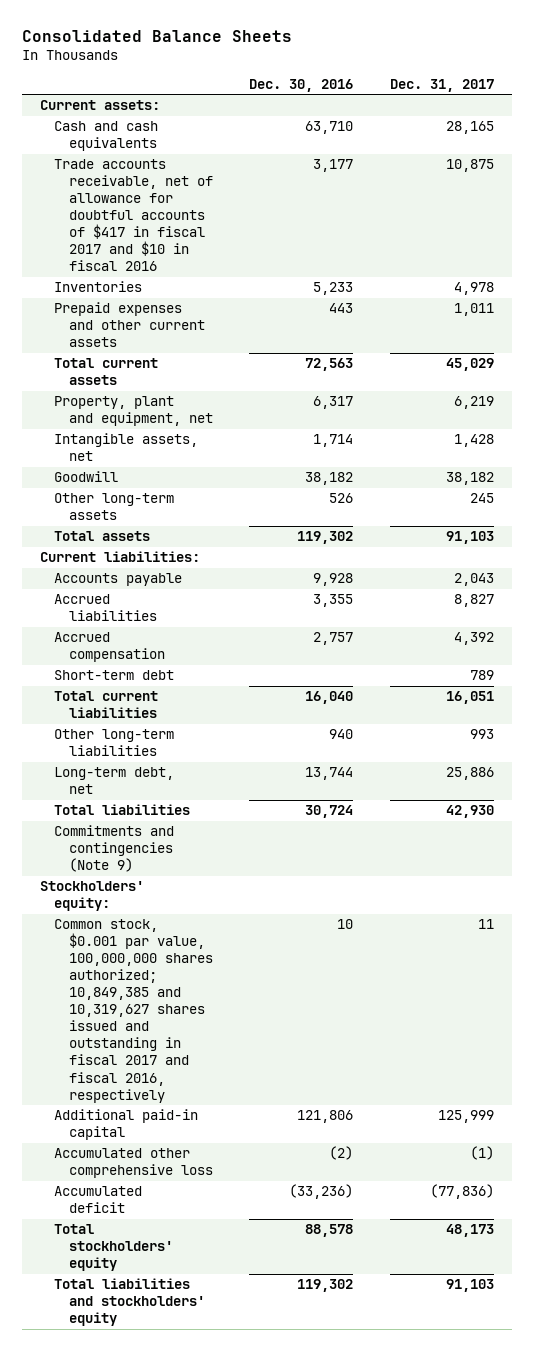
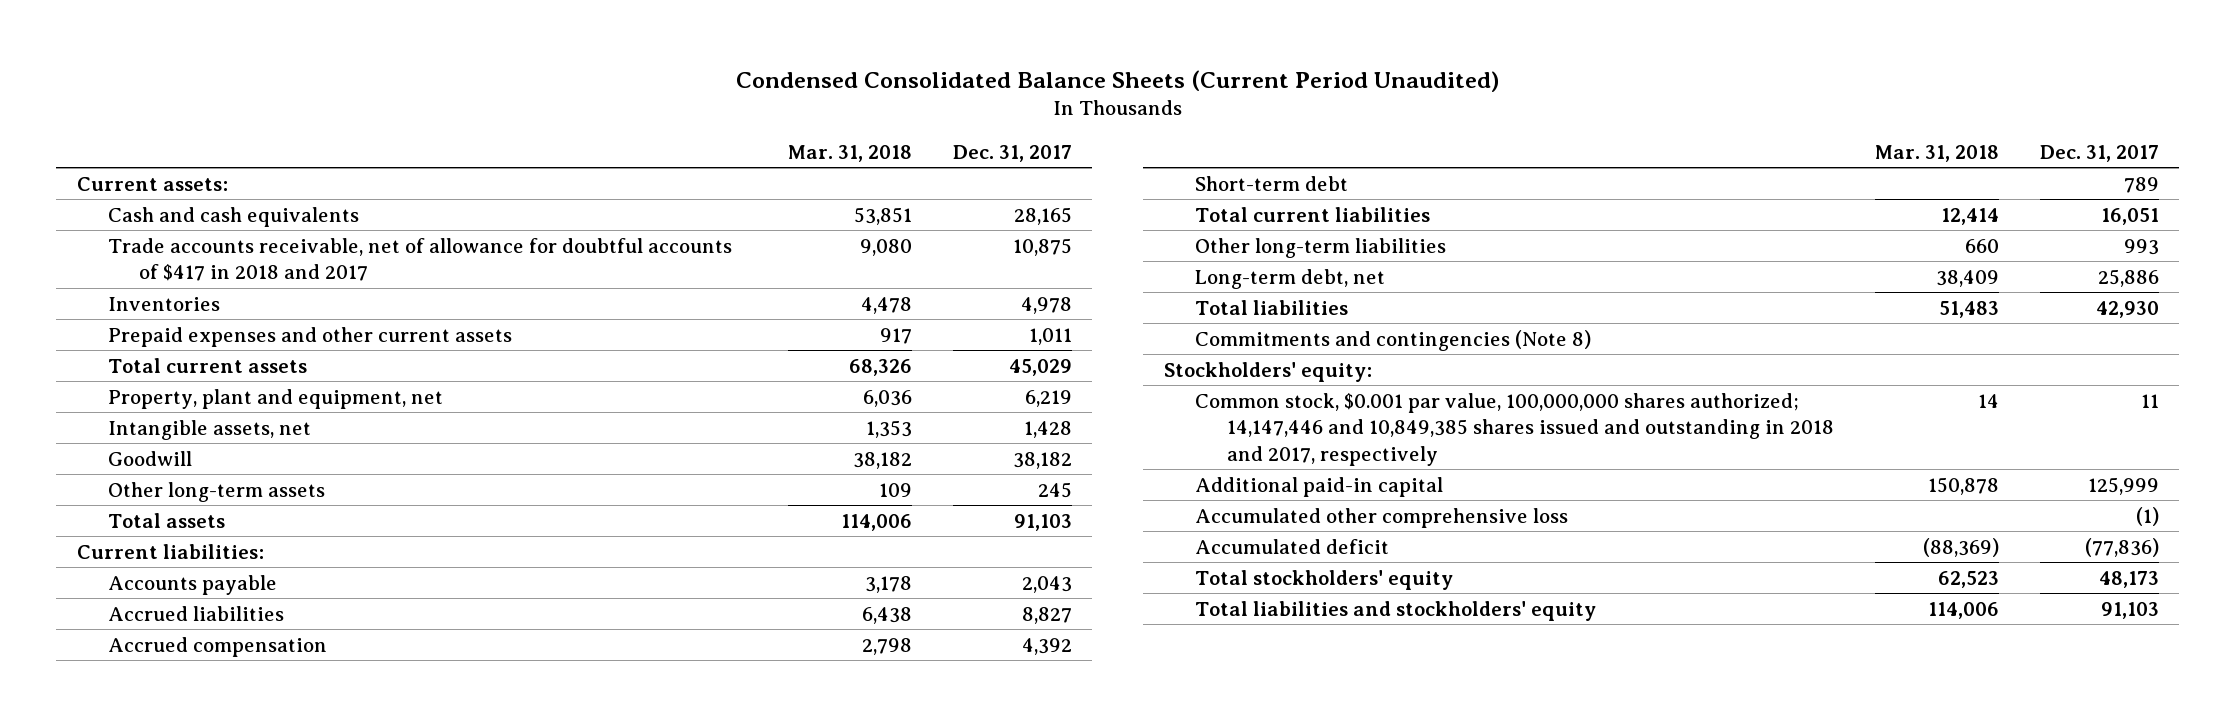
[21,30,292,43] Consolidated Balance Sheets -> [735,69,1499,92] Condensed Consolidated Balance Sheets (Current Period Unaudited)
[249,78,354,92] Dec. 30, 2016 -> none
none -> [787,144,912,162] Mar. 31, 2018
[54,159,213,272] Trade accounts receivable, net of allowance for doubtful accounts of $417 in fiscal 2017 and $10 in fiscal 2016 -> [108,237,733,282] Trade accounts receivable, net of allowance for doubtful accounts of $417 in 2018 and 2017
[54,825,175,873] Commitments and contingencies (Note 9) -> [1195,329,1592,351] Commitments and contingencies (Note 8)
[54,919,213,1103] Common stock, $0.001 par value, 100,000,000 shares authorized; 10,849,385 and 10,319,627 shares issued and outstanding in fiscal 2017 and fiscal 2016, respectively -> [1195,392,1834,466] Common stock, $0.001 par value, 100,000,000 shares authorized; 14,147,446 and 10,849,385 shares issued and outstanding in 2018 and 2017, respectively

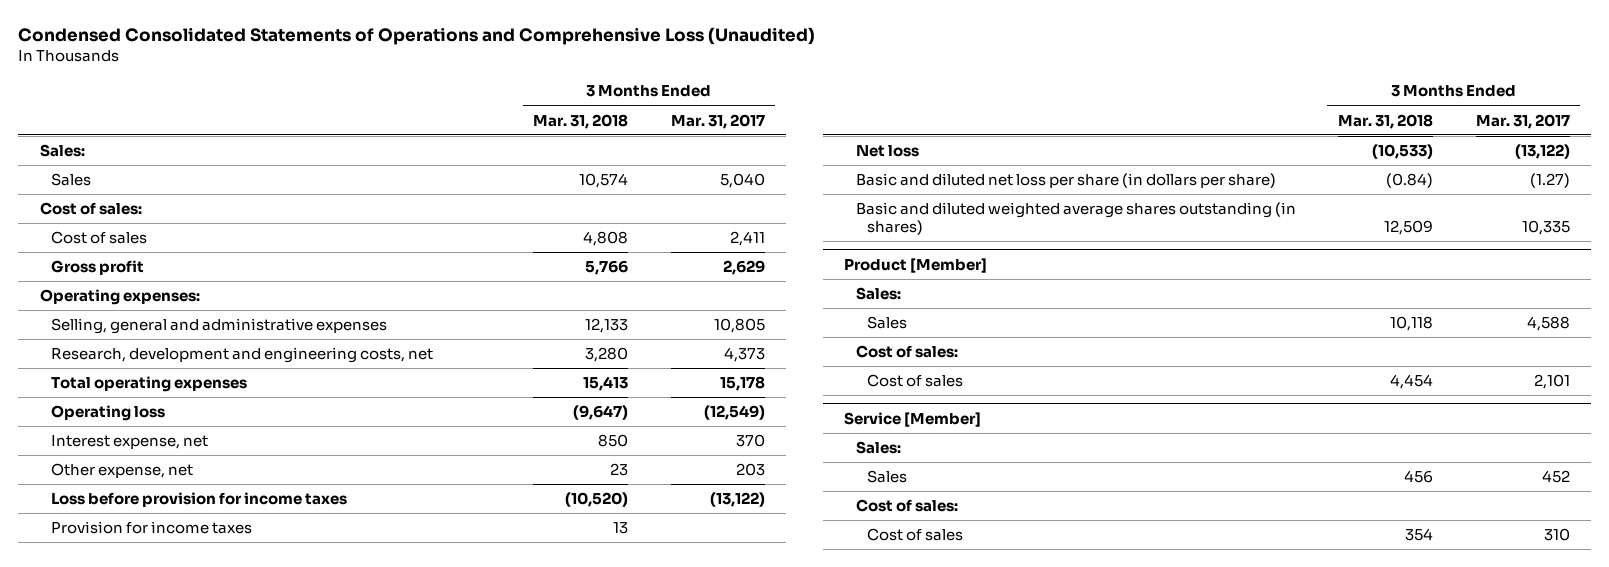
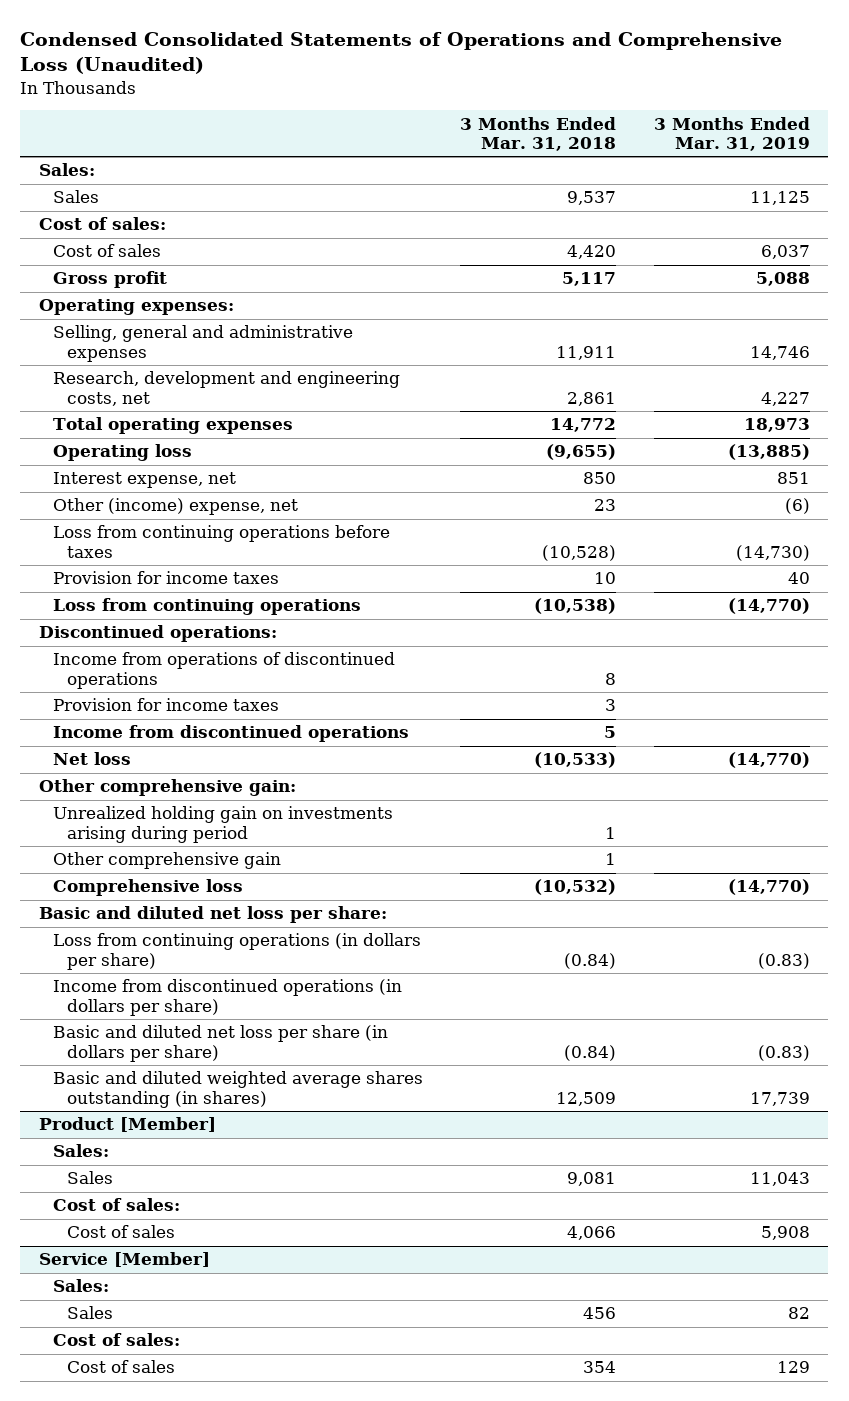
[670,113,765,129] Mar. 31, 2017 -> none
none -> [653,116,810,151] 3 Months Ended Mar. 31, 2019
[579,173,629,189] 10,574 -> [567,191,617,206] 9,537
[583,231,629,247] 4,808 -> [567,245,617,260] 4,420
[585,260,629,276] 5,766 -> [562,272,617,287] 5,117
[585,318,629,334] 12,133 -> [556,345,617,360] 11,911
[585,347,629,363] 3,280 -> [567,391,617,406] 2,861
[583,376,629,392] 15,413 -> [550,418,617,433] 14,772
[573,405,629,421] (9,647) -> [546,444,617,461] (9,655)
[50,463,193,479] Other expense, net -> [52,498,298,516] Other (income) expense, net
[50,492,347,508] Loss before provision for income taxes -> [52,525,390,558] Loss from continuing operations before taxes
[565,492,629,508] (10,520) -> [542,544,617,561] (10,528)
[613,522,629,535] 13 -> [594,572,617,585] 10
none -> [52,598,361,616] Loss from continuing operations
none -> [38,625,277,643] Discontinued operations:
none -> [52,652,395,689] Income from operations of discontinued operations
none -> [52,698,279,712] Provision for income taxes
none -> [52,725,409,743] Income from discontinued operations
none -> [38,779,296,797] Other comprehensive gain:
none -> [52,806,393,843] Unrealized holding gain on investments arising during period
none -> [52,852,281,870] Other comprehensive gain
none -> [52,879,243,897] Comprehensive loss
none -> [38,906,387,924] Basic and diluted net loss per share:
none -> [52,933,421,970] Loss from continuing operations (in dollars per share)
none -> [52,979,402,1016] Income from discontinued operations (in dollars per share)
[1390,316,1434,332] 10,118 -> [567,1172,617,1187] 9,081
[1390,374,1434,390] 4,454 -> [567,1226,617,1241] 4,066

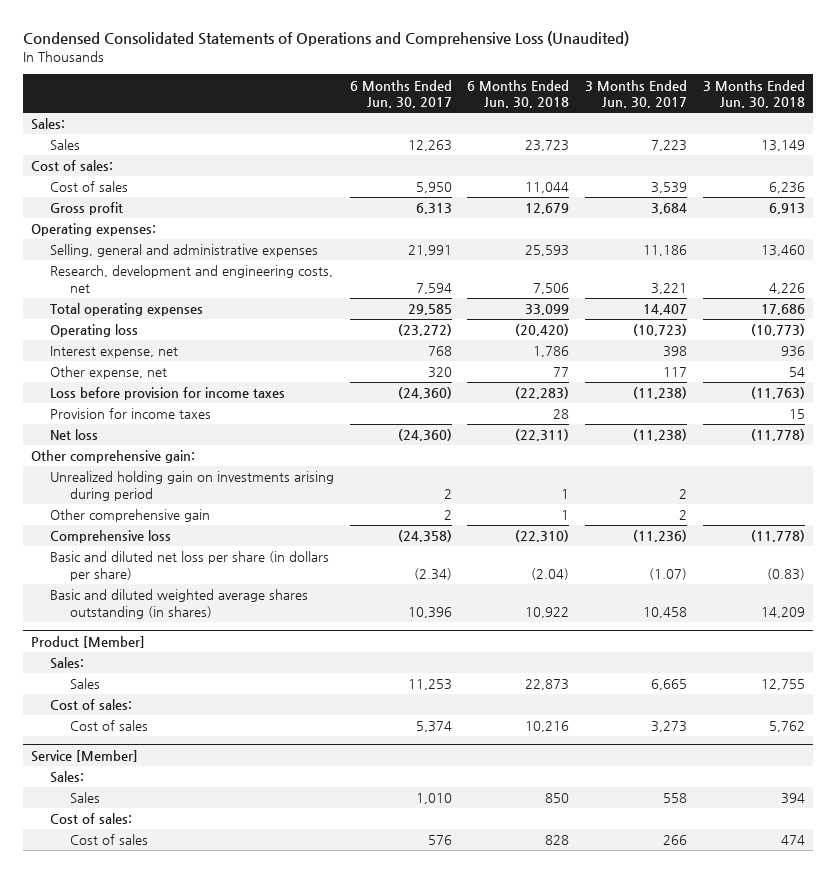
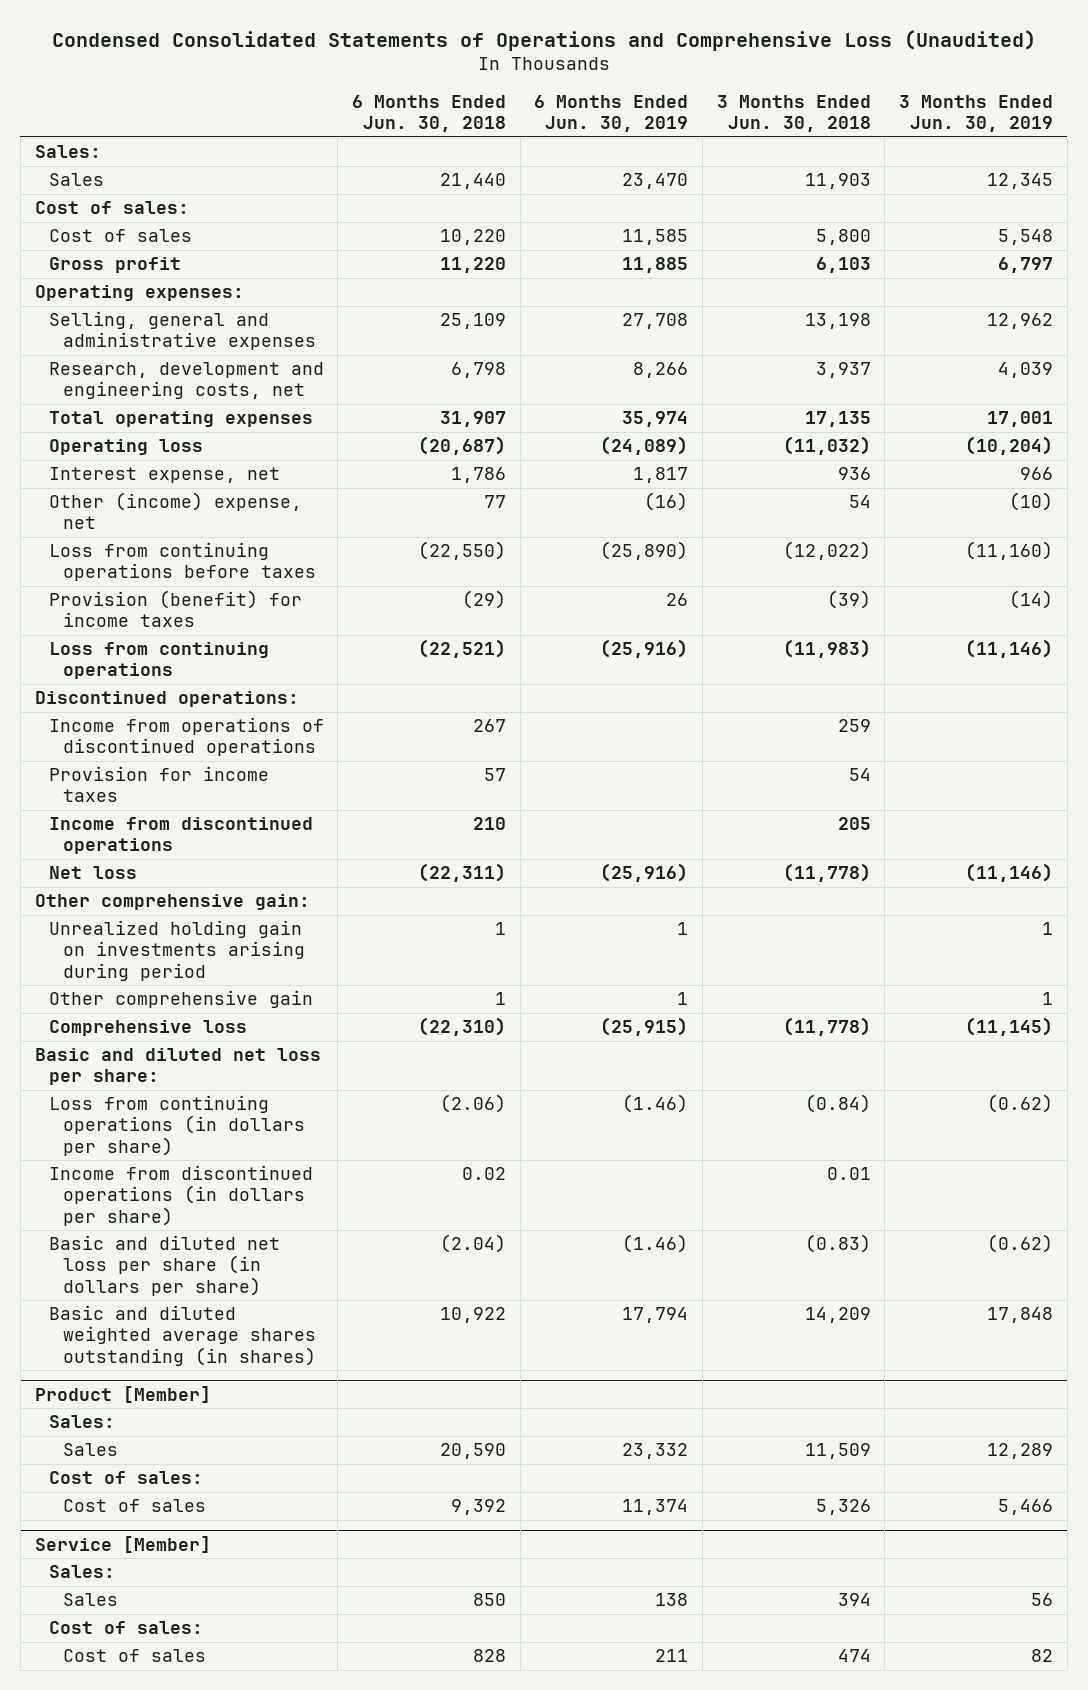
[349,79,452,109] 6 Months Ended Jun. 30, 2017 -> none
[585,79,688,109] 3 Months Ended Jun. 30, 2017 -> none
none -> [534,94,689,133] 6 Months Ended Jun. 30, 2019
none -> [899,94,1054,133] 3 Months Ended Jun. 30, 2019
[525,140,570,152] 23,723 -> [440,173,507,190] 21,440
[760,140,805,152] 13,149 -> [804,173,871,190] 11,903
[525,182,570,194] 11,044 -> [440,229,507,246] 10,220
[768,182,805,194] 6,236 -> [815,229,871,246] 5,800
[525,203,570,215] 12,679 -> [440,257,507,274] 11,220
[768,203,805,215] 6,913 -> [815,257,871,274] 6,103
[525,245,570,257] 25,593 -> [440,313,507,330] 25,109
[760,245,805,257] 13,460 -> [804,313,871,330] 13,198
[533,282,570,294] 7,506 -> [451,362,507,379] 6,798
[768,282,805,294] 4,226 -> [815,362,871,379] 3,937
[525,304,570,316] 33,099 -> [440,411,507,428] 31,907
[760,304,805,316] 17,686 -> [804,411,871,428] 17,135
[515,324,570,337] (20,420) -> [418,436,507,456] (20,687)
[750,324,805,337] (10,773) -> [782,436,871,456] (11,032)
[50,366,168,380] Other expense, net -> [48,492,302,530] Other (income) expense, net
[50,387,286,401] Loss before provision for income taxes -> [48,542,316,582] Loss from continuing operations before taxes
[515,387,570,400] (22,283) -> [418,541,507,561] (22,550)
[750,387,805,400] (11,763) -> [782,541,871,561] (12,022)
none -> [48,590,302,628] Provision (benefit) for income taxes
none -> [48,642,269,680] Loss from continuing operations
none -> [34,691,299,708] Discontinued operations:
none -> [48,717,324,757] Income from operations of discontinued operations
[553,409,570,420] 28 -> [484,768,507,782] 57
[788,409,805,420] 15 -> [848,768,871,782] 54
none -> [48,817,313,855] Income from discontinued operations
none -> [34,1048,321,1086] Basic and diluted net loss per share:
none -> [48,1095,305,1156] Loss from continuing operations (in dollars per share)
none -> [48,1165,313,1226] Income from discontinued operations (in dollars per share)
[525,679,570,691] 22,873 -> [440,1443,507,1460] 20,590
[760,679,805,691] 12,755 -> [804,1443,871,1460] 11,509
[525,721,570,733] 10,216 -> [451,1499,507,1516] 9,392
[768,721,805,733] 5,762 -> [815,1499,871,1516] 5,326

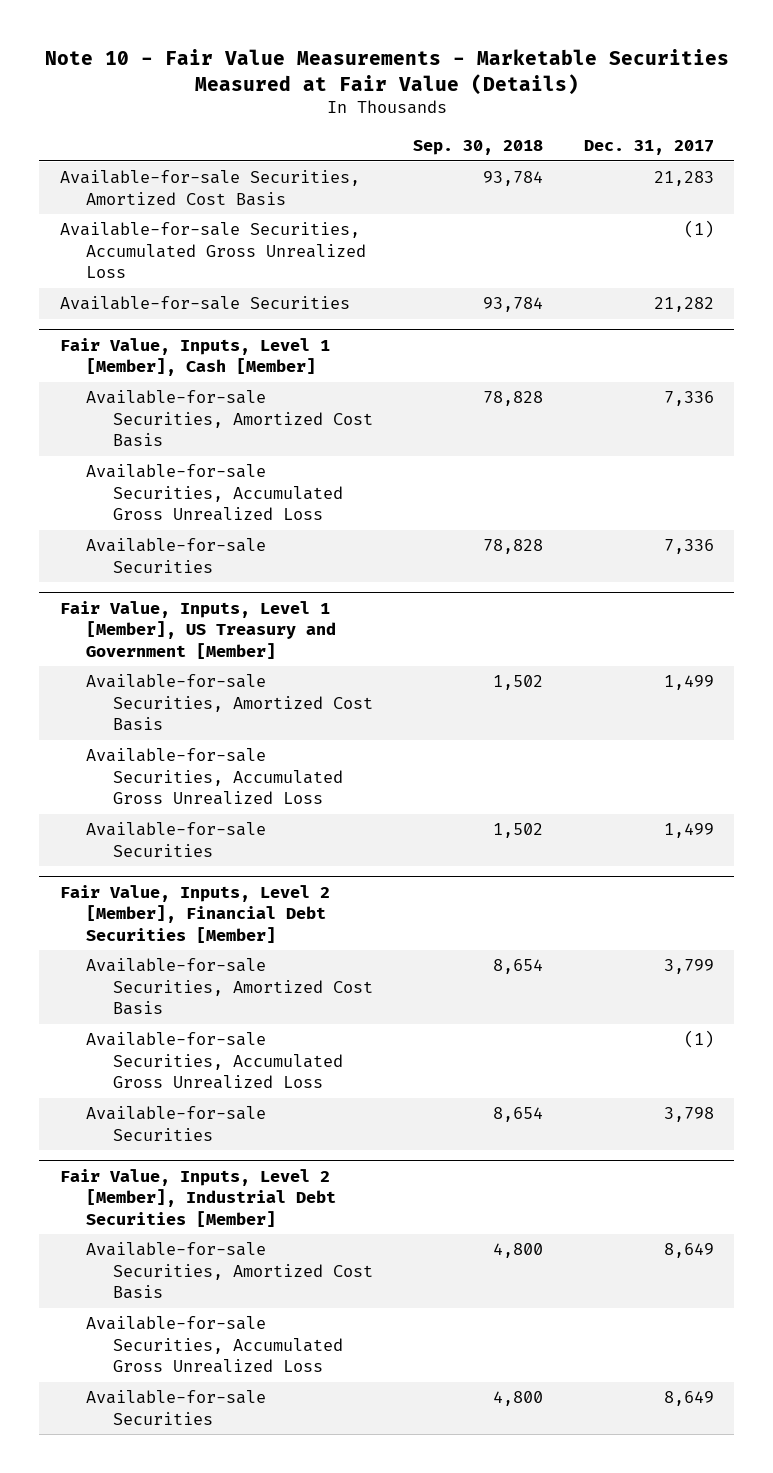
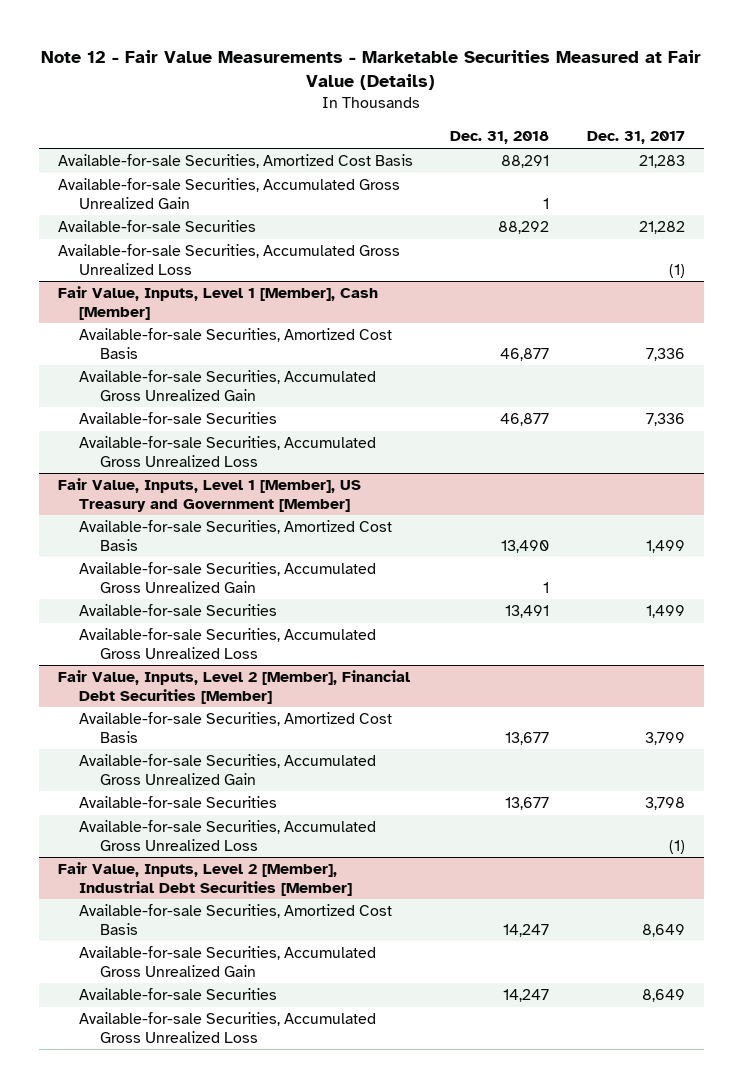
[44,49,729,95] Note 10 - Fair Value Measurements - Marketable Securities Measured at Fair Value (Details) -> [41,49,702,91] Note 12 - Fair Value Measurements - Marketable Securities Measured at Fair Value (Details)
[413,140,544,156] Sep. 30, 2018 -> none
none -> [450,131,550,145] Dec. 31, 2018
none -> [57,178,400,209] Available-for-sale Securities, Accumulated Gross Unrealized Gain
[59,222,367,279] Available-for-sale Securities, Accumulated Gross Unrealized Loss -> [57,244,400,275] Available-for-sale Securities, Accumulated Gross Unrealized Loss
none -> [79,370,377,401] Available-for-sale Securities, Accumulated Gross Unrealized Gain
[86,464,343,522] Available-for-sale Securities, Accumulated Gross Unrealized Loss -> [79,436,377,467] Available-for-sale Securities, Accumulated Gross Unrealized Loss
none -> [79,562,377,593] Available-for-sale Securities, Accumulated Gross Unrealized Gain
[86,748,343,806] Available-for-sale Securities, Accumulated Gross Unrealized Loss -> [79,628,377,659] Available-for-sale Securities, Accumulated Gross Unrealized Loss
none -> [79,754,377,785] Available-for-sale Securities, Accumulated Gross Unrealized Gain
[86,1032,343,1090] Available-for-sale Securities, Accumulated Gross Unrealized Loss -> [79,820,377,851] Available-for-sale Securities, Accumulated Gross Unrealized Loss
none -> [79,946,377,977] Available-for-sale Securities, Accumulated Gross Unrealized Gain
[86,1316,343,1374] Available-for-sale Securities, Accumulated Gross Unrealized Loss -> [79,1012,377,1043] Available-for-sale Securities, Accumulated Gross Unrealized Loss

